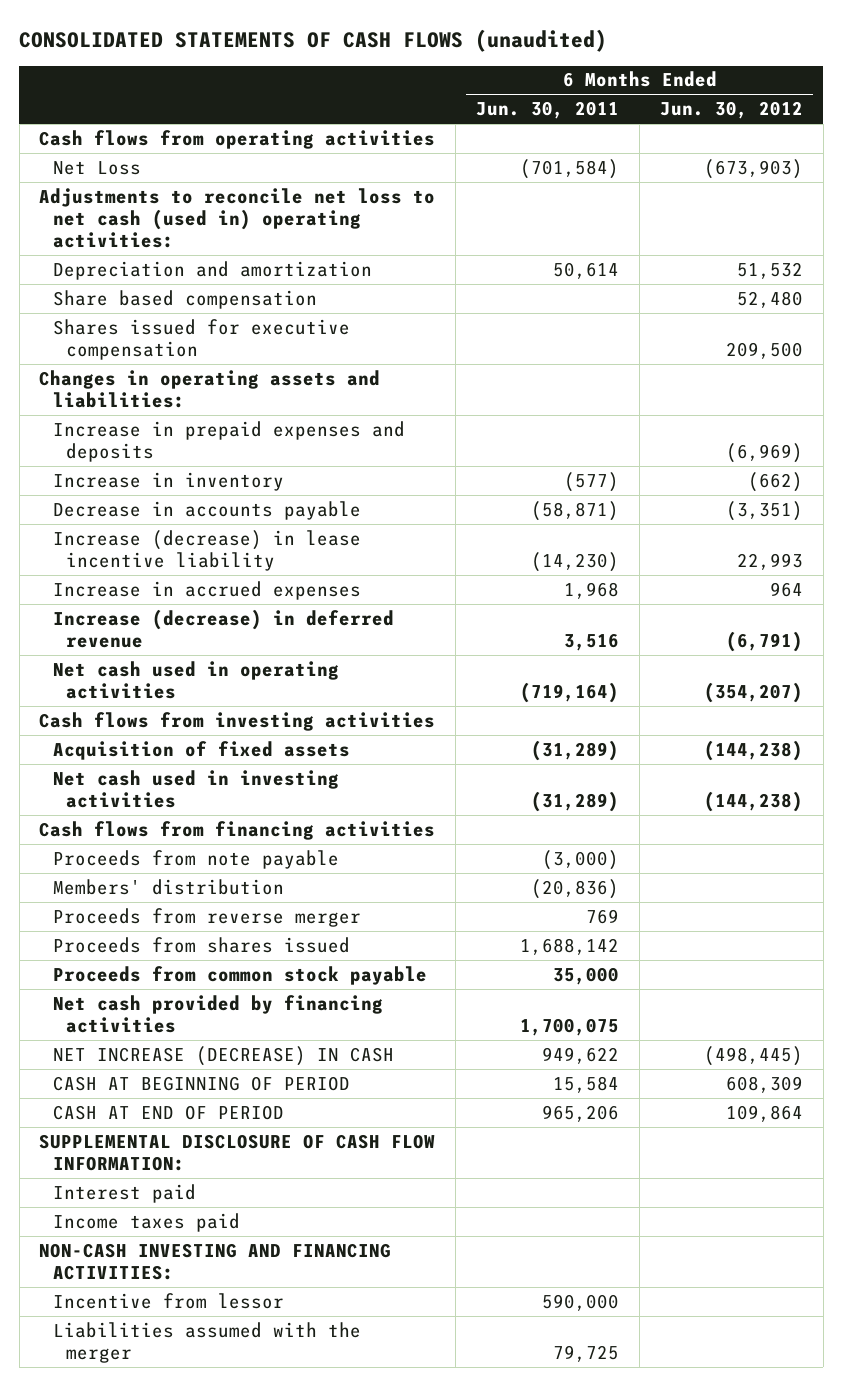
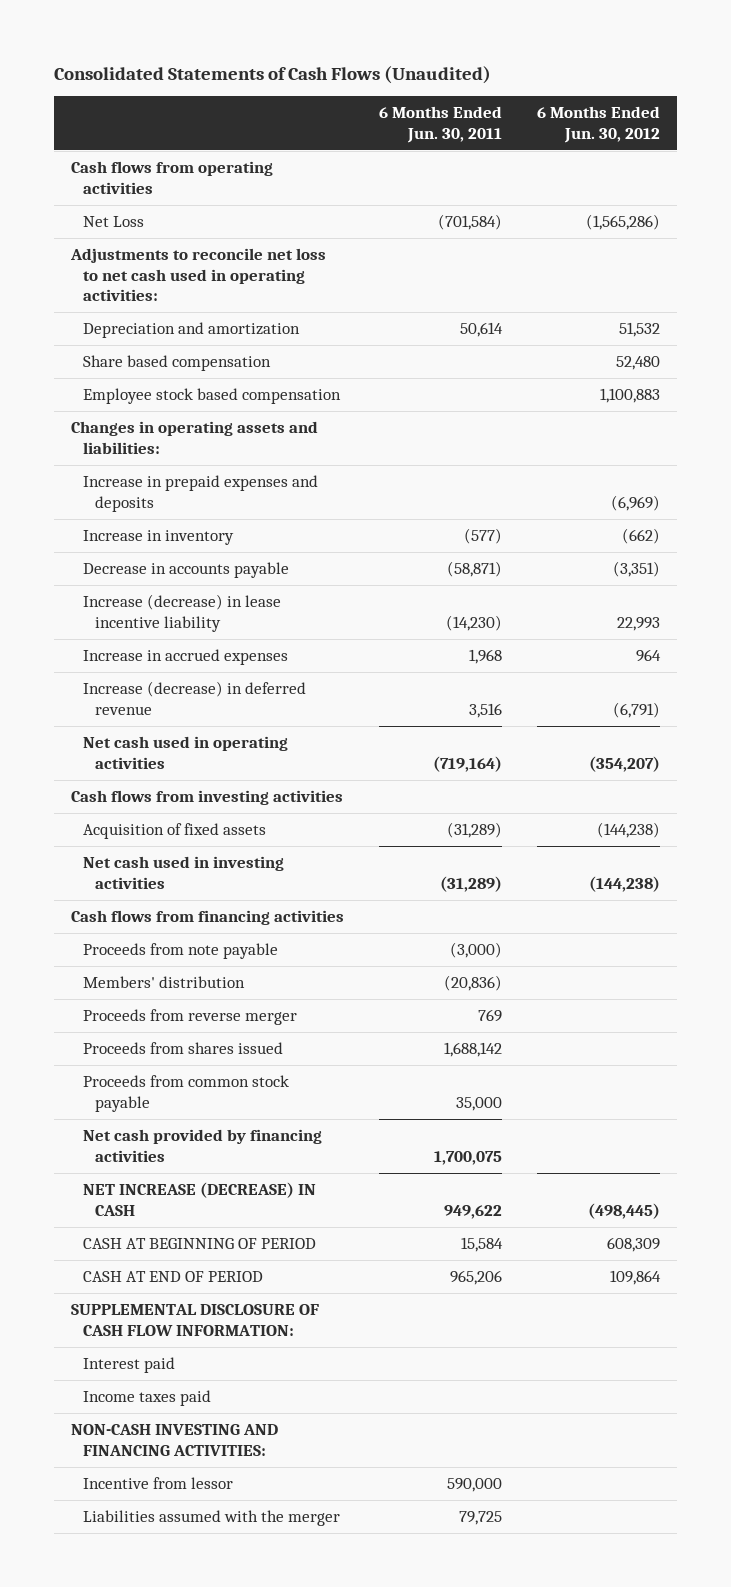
[19,29,608,53] CONSOLIDATED STATEMENTS OF CASH FLOWS (unaudited) -> [54,65,492,84] Consolidated Statements of Cash Flows (Unaudited)
[703,158,803,179] (673,903) -> [585,214,660,231] (1,565,286)
[39,187,436,248] Adjustments to reconcile net loss to net cash (used in) operating activities: -> [70,248,327,302] Adjustments to reconcile net loss to net cash used in operating activities:
[52,318,350,360] Shares issued for executive compensation -> none
none -> [83,388,342,405] Employee stock based compensation

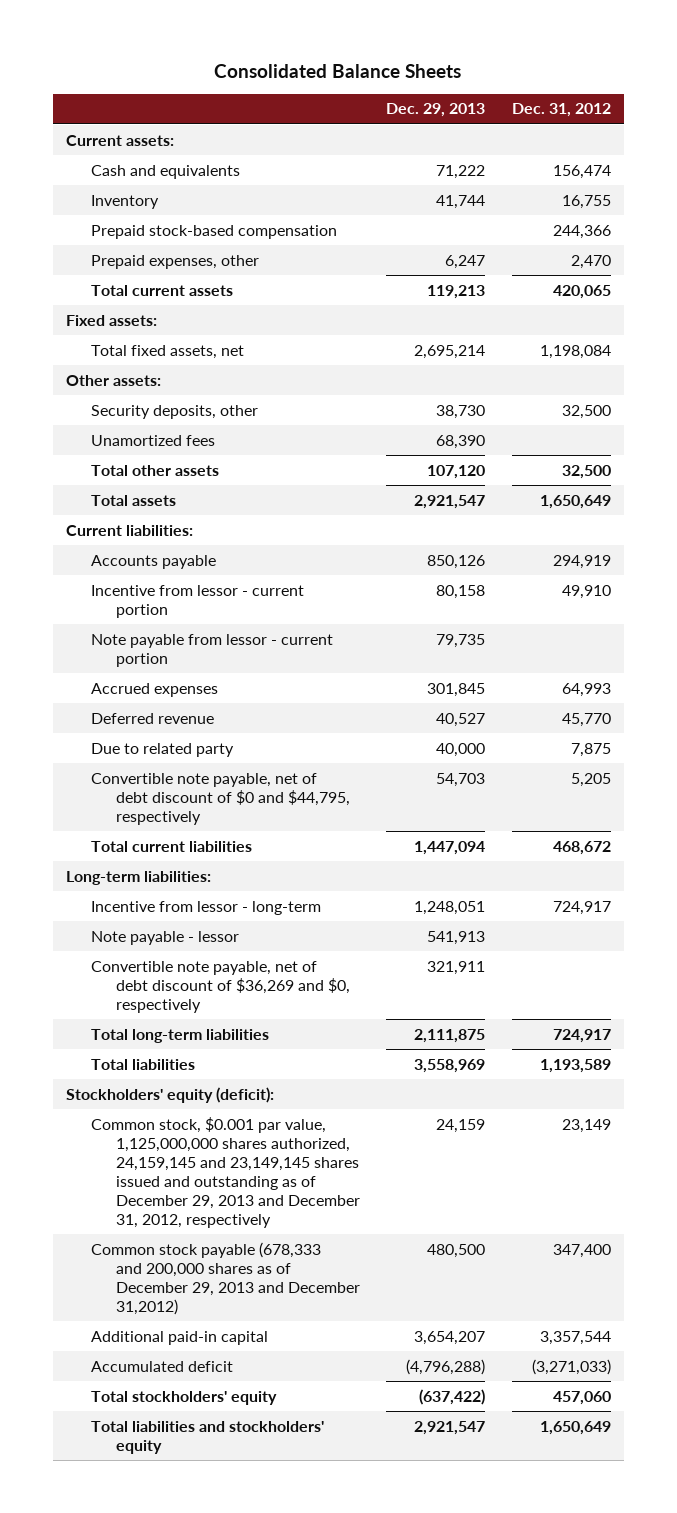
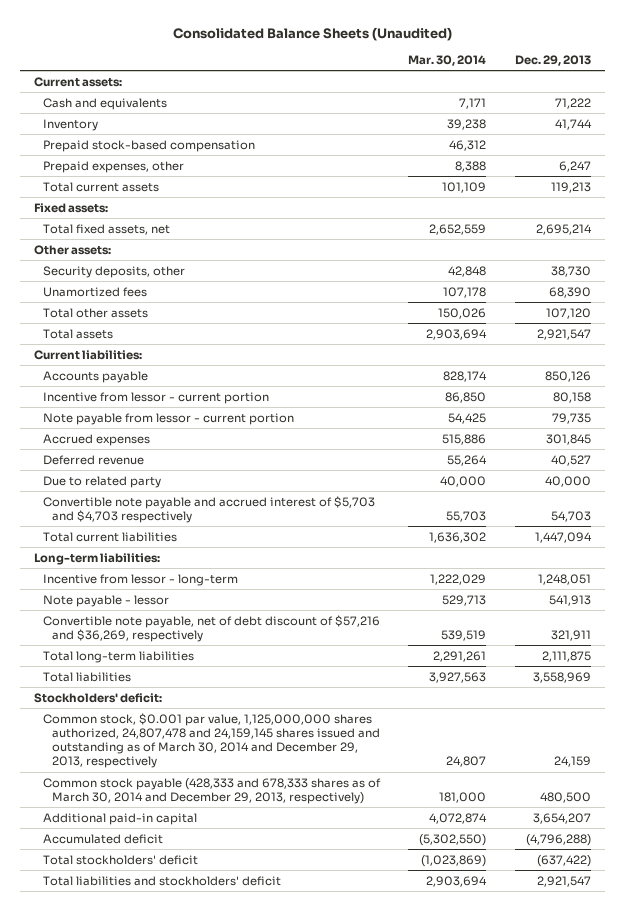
[214,63,462,78] Consolidated Balance Sheets -> [172,27,452,42] Consolidated Balance Sheets (Unaudited)
[511,103,611,118] Dec. 31, 2012 -> none
none -> [408,55,487,67] Mar. 30, 2014
[90,772,350,825] Convertible note payable, net of debt discount of $0 and $44,795, respectively -> [42,495,375,523] Convertible note payable and accrued interest of $5,703 and $4,703 respectively
[90,960,350,1013] Convertible note payable, net of debt discount of $36,269 and $0, respectively -> [42,614,380,642] Convertible note payable, net of debt discount of $57,216 and $36,269, respectively
[65,1086,274,1103] Stockholders' equity (deficit): -> [34,692,163,703] Stockholders' deficit:
[90,1116,360,1228] Common stock, $0.001 par value, 1,125,000,000 shares authorized, 24,159,145 and 23,149,145 shares issued and outstanding as of December 29, 2013 and December 31, 2012, respectively -> [42,712,380,769] Common stock, $0.001 par value, 1,125,000,000 shares authorized, 24,807,478 and 24,159,145 shares issued and outstanding as of March 30, 2014 and December 29, 2013, respectively
[90,1241,360,1315] Common stock payable (678,333 and 200,000 shares as of December 29, 2013 and December 31,2012) -> [42,777,381,804] Common stock payable (428,333 and 678,333 shares as of March 30, 2014 and December 29, 2013, respectively)
[90,1390,277,1405] Total stockholders' equity -> [42,854,198,865] Total stockholders' deficit
[90,1420,324,1454] Total liabilities and stockholders' equity -> [42,875,281,886] Total liabilities and stockholders' deficit

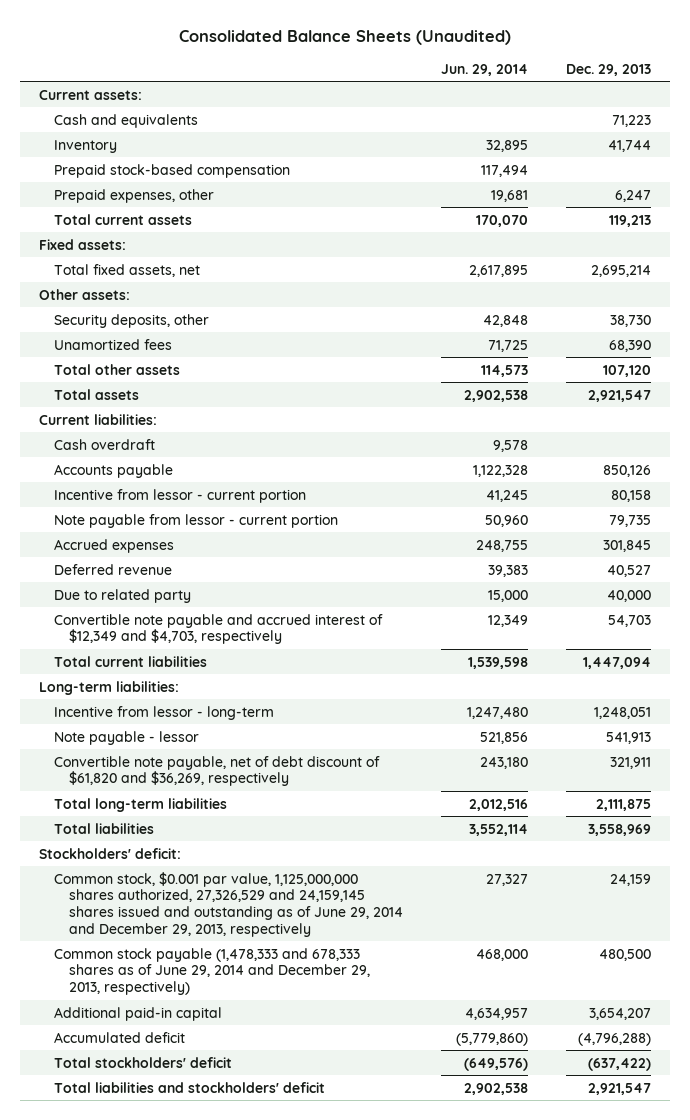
[408,55,487,67] Mar. 30, 2014 -> none
none -> [441,63,529,76] Jun. 29, 2014
[554,97,591,109] 71,222 -> [612,114,652,127] 71,223
none -> [54,438,156,450] Cash overdraft
[42,495,375,523] Convertible note payable and accrued interest of $5,703 and $4,703 respectively -> [54,613,384,645] Convertible note payable and accrued interest of $12,349 and $4,703, respectively
[42,614,380,642] Convertible note payable, net of debt discount of $57,216 and $36,269, respectively -> [54,755,381,787] Convertible note payable, net of debt discount of $61,820 and $36,269, respectively
[42,712,380,769] Common stock, $0.001 par value, 1,125,000,000 shares authorized, 24,807,478 and 24,159,145 shares issued and outstanding as of March 30, 2014 and December 29, 2013, respectively -> [54,871,404,937] Common stock, $0.001 par value, 1,125,000,000 shares authorized, 27,326,529 and 24,159,145 shares issued and outstanding as of June 29, 2014 and December 29, 2013, respectively
[42,777,381,804] Common stock payable (428,333 and 678,333 shares as of March 30, 2014 and December 29, 2013, respectively) -> [54,947,371,996] Common stock payable (1,478,333 and 678,333 shares as of June 29, 2014 and December 29, 2013, respectively)

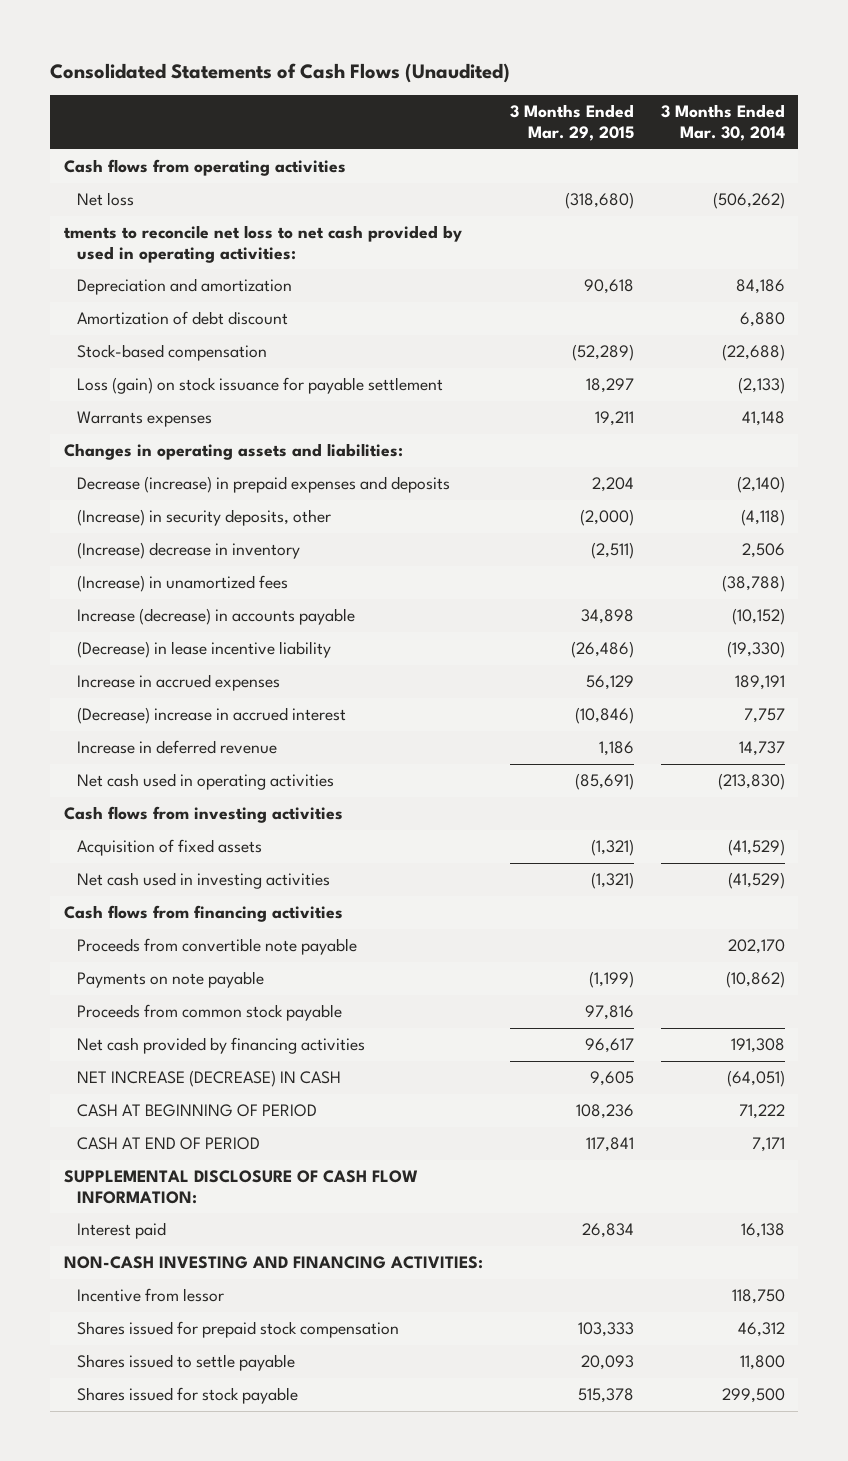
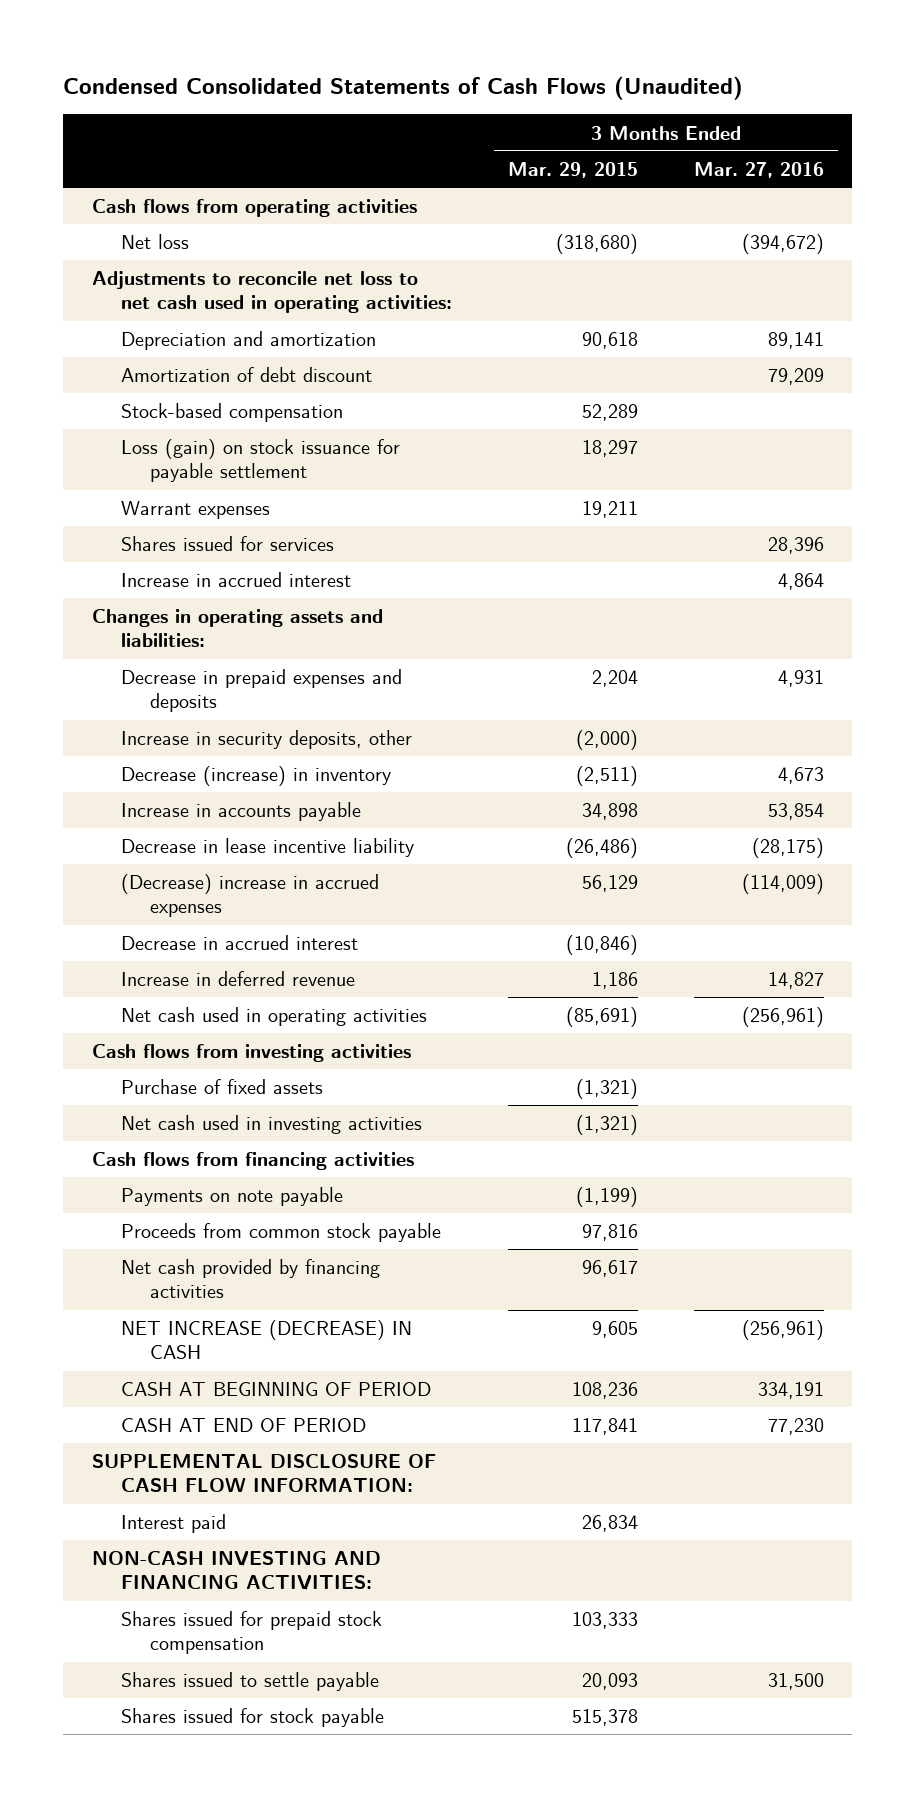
[50,62,511,83] Consolidated Statements of Cash Flows (Unaudited) -> [63,76,744,101] Condensed Consolidated Statements of Cash Flows (Unaudited)
[660,104,785,142] 3 Months Ended Mar. 30, 2014 -> none
none -> [694,162,825,179] Mar. 27, 2016
[63,225,462,263] tments to reconcile net loss to net cash provided by used in operating activities: -> [91,271,452,314] Adjustments to reconcile net loss to net cash used in operating activities:
[571,344,634,362] (52,289) -> [581,404,638,422] 52,289
[77,411,213,428] Warrants expenses -> [120,501,270,520] Warrant expenses
none -> [120,536,334,552] Shares issued for services
none -> [120,572,351,588] Increase in accrued interest
[77,575,289,593] (Increase) in unamortized fees -> none
[77,476,451,494] Decrease (increase) in prepaid expenses and deposits -> [120,669,402,713] Decrease in prepaid expenses and deposits
[77,509,332,527] (Increase) in security deposits, other -> [120,730,412,750] Increase in security deposits, other
[77,542,301,560] (Increase) decrease in inventory -> [120,766,391,787] Decrease (increase) in inventory
[77,608,356,626] Increase (decrease) in accounts payable -> [120,802,361,822] Increase in accounts payable
[77,641,332,659] (Decrease) in lease incentive liability -> [120,838,414,858] Decrease in lease incentive liability
[77,674,281,692] Increase in accrued expenses -> [120,874,379,918] (Decrease) increase in accrued expenses
[77,707,347,725] (Decrease) increase in accrued interest -> [120,935,358,951] Decrease in accrued interest
[77,839,263,857] Acquisition of fixed assets -> [120,1079,323,1095] Purchase of fixed assets
[77,938,358,956] Proceeds from convertible note payable -> none
[77,1288,225,1303] Incentive from lessor -> none

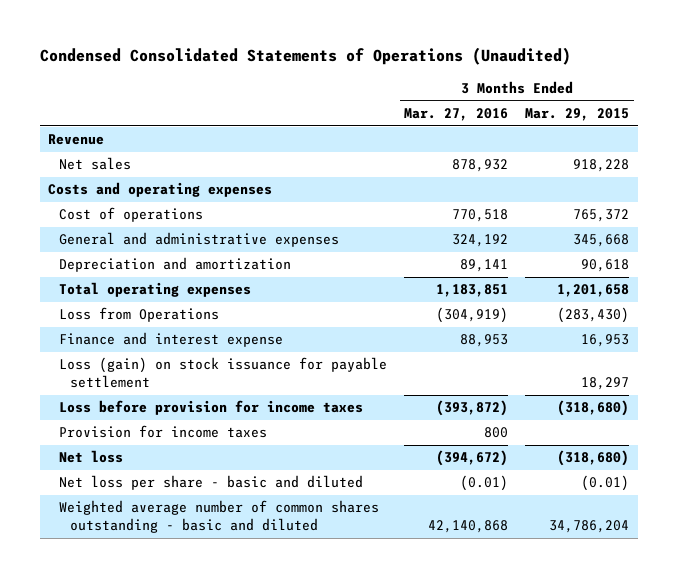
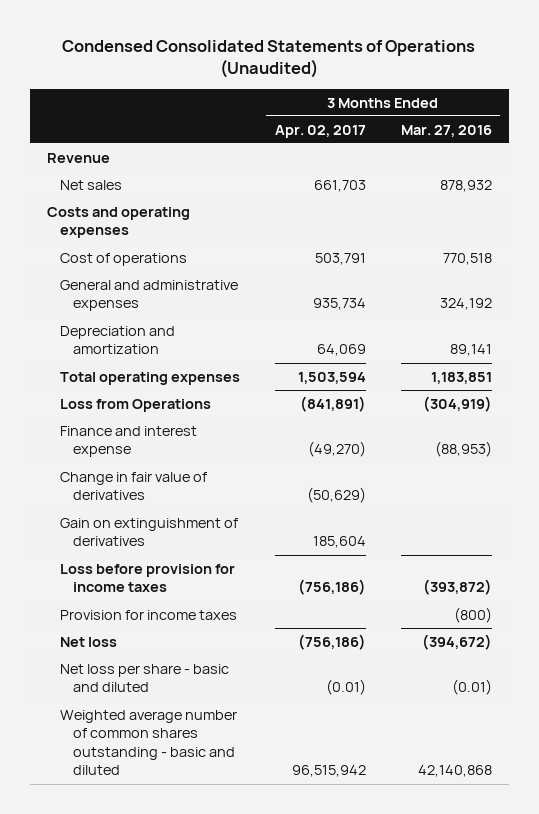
[525,108,630,122] Mar. 29, 2015 -> none
none -> [274,124,366,138] Apr. 02, 2017
[460,334,509,348] 88,953 -> [434,441,492,458] (88,953)
none -> [60,471,208,501] Change in fair value of derivatives
[59,357,388,388] Loss (gain) on stock issuance for payable settlement -> [60,517,239,547] Gain on extinguishment of derivatives
[484,427,509,439] 800 -> [453,606,492,623] (800)

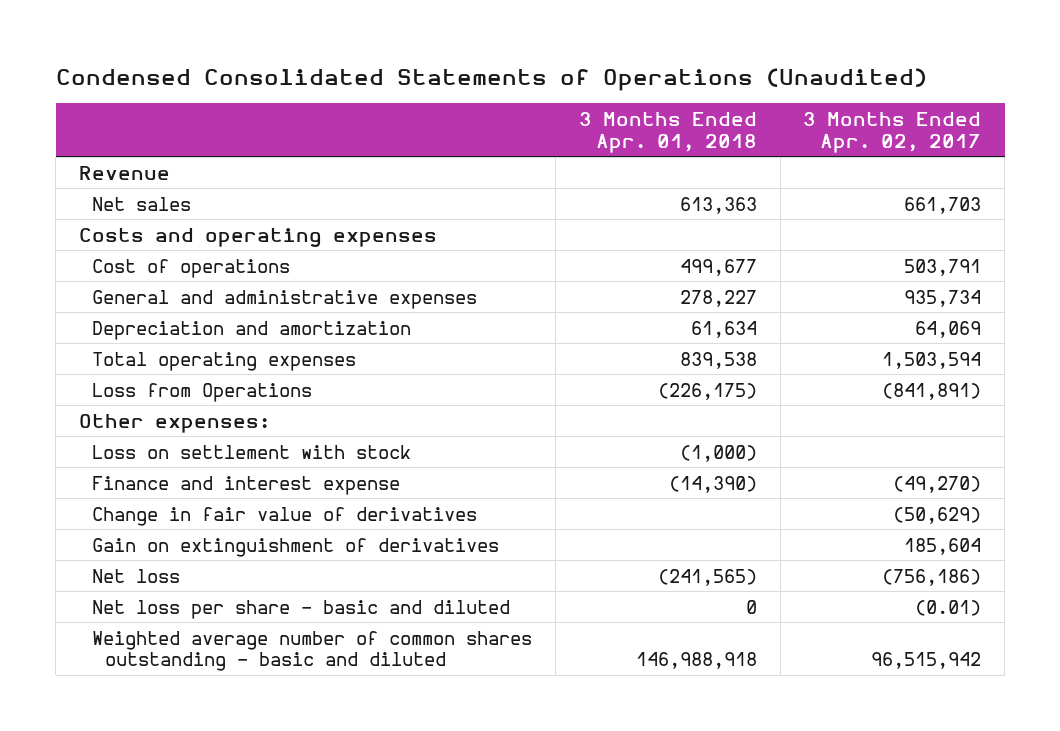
[400,124,492,137] Mar. 27, 2016 -> none
none -> [578,111,757,153] 3 Months Ended Apr. 01, 2018
none -> [79,413,271,433] Other expenses:
none -> [92,444,412,459] Loss on settlement with stock
[60,563,236,593] Loss before provision for income taxes -> none
[60,609,238,620] Provision for income taxes -> none

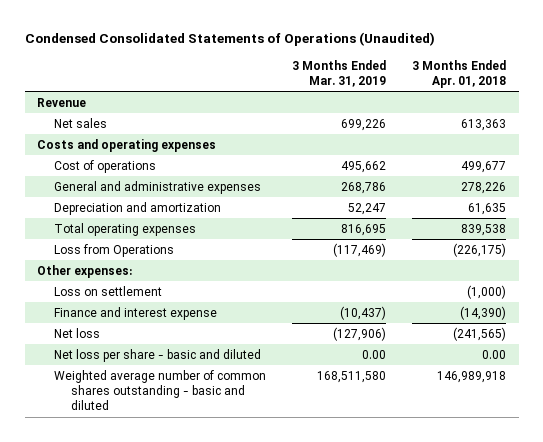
[803,111,982,153] 3 Months Ended Apr. 02, 2017 -> none
none -> [292,59,387,88] 3 Months Ended Mar. 31, 2019
[679,289,757,307] 278,227 -> [461,181,507,194] 278,226
[690,320,757,338] 61,634 -> [468,202,507,215] 61,635
[92,444,412,459] Loss on settlement with stock -> [54,285,163,296] Loss on settlement
[92,506,478,526] Change in fair value of derivatives -> none
[92,537,500,557] Gain on extinguishment of derivatives -> none
[745,599,757,614] 0 -> [482,349,507,359] 0.00
[635,652,757,670] 146,988,918 -> [437,370,507,383] 146,989,918

